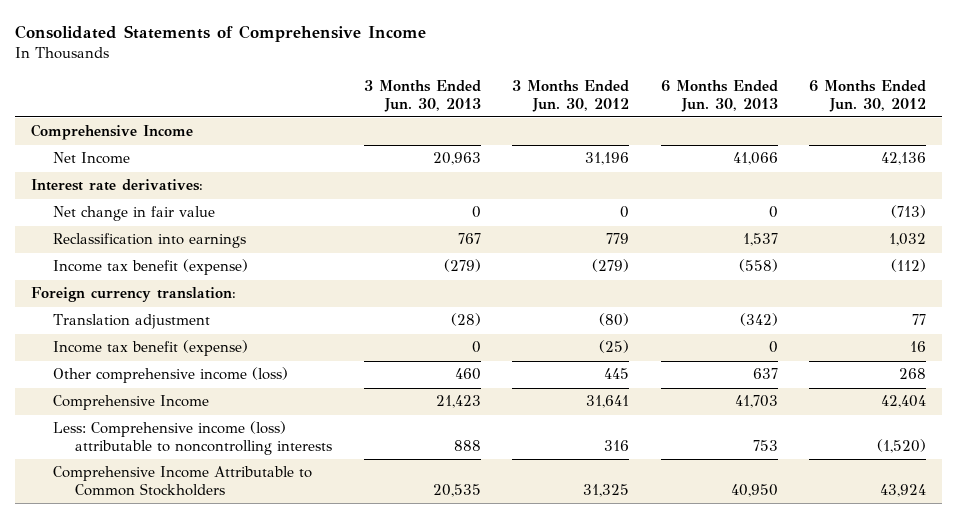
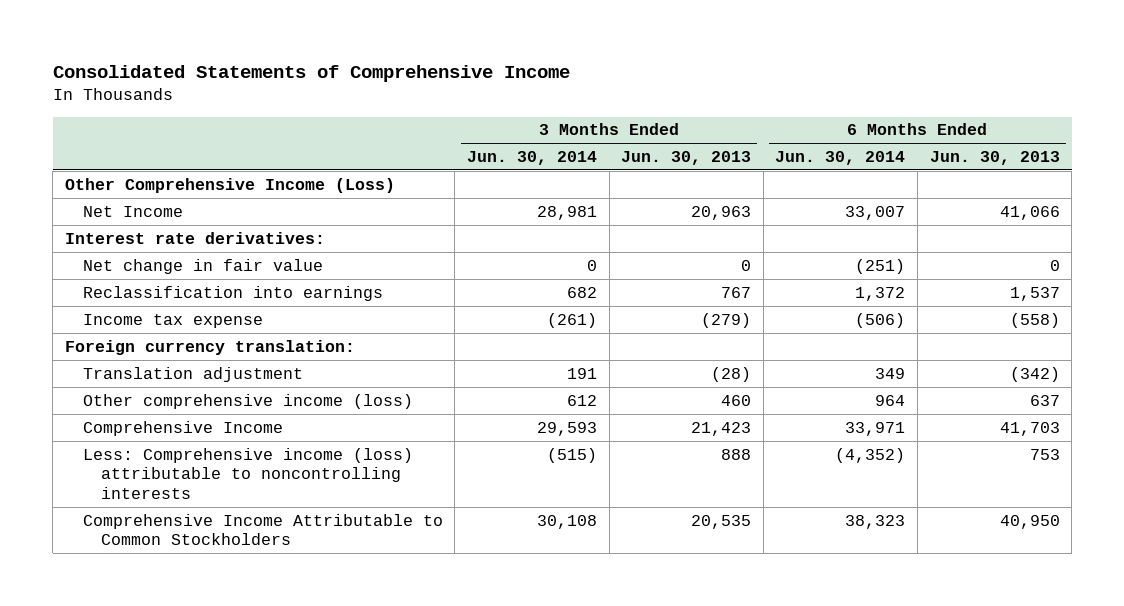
[512,80,630,112] 3 Months Ended Jun. 30, 2012 -> none
[809,80,927,112] 6 Months Ended Jun. 30, 2012 -> none
none -> [467,151,598,166] Jun. 30, 2014
none -> [775,151,906,166] Jun. 30, 2014
[30,124,193,141] Comprehensive Income -> [64,177,395,193] Other Comprehensive Income (Loss)
[53,259,249,276] Income tax benefit (expense) -> [82,313,263,328] Income tax expense
[53,340,249,357] Income tax benefit (expense) -> none

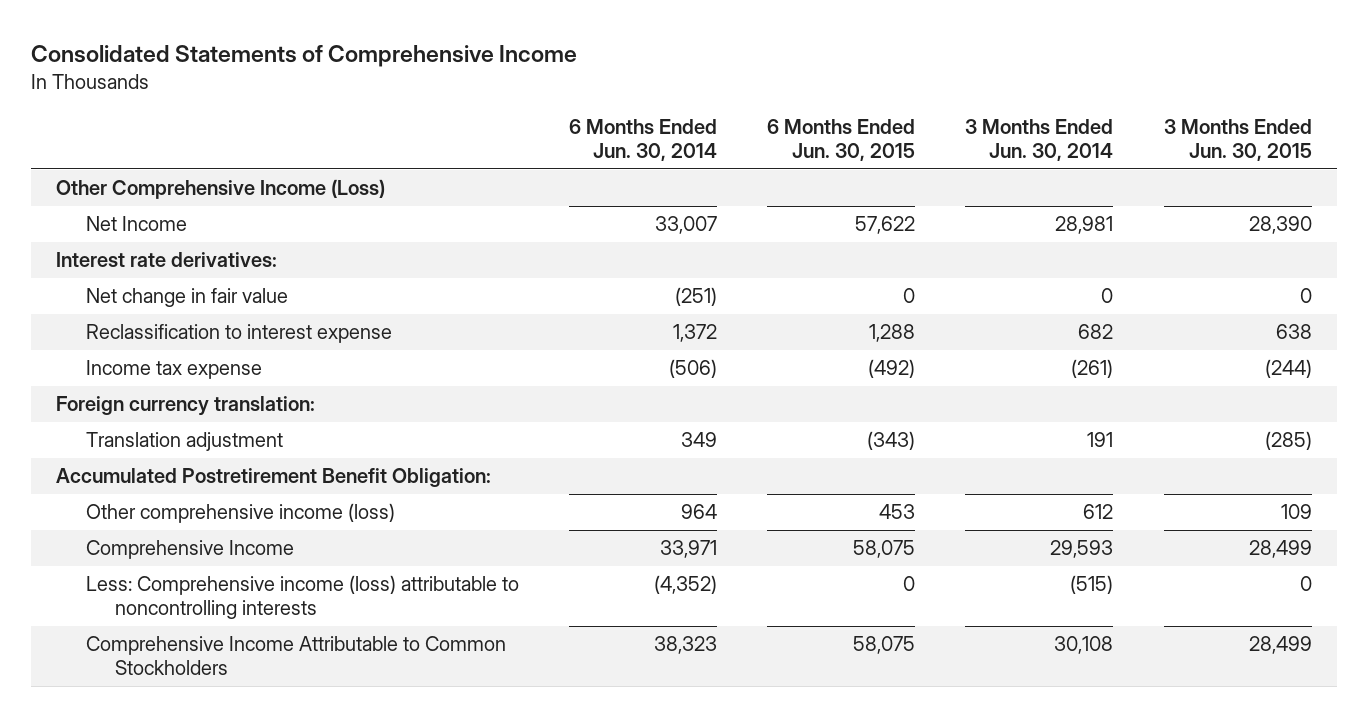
[621,151,752,166] Jun. 30, 2013 -> none
[929,151,1060,166] Jun. 30, 2013 -> none
none -> [767,118,916,162] 6 Months Ended Jun. 30, 2015
none -> [1163,118,1312,162] 3 Months Ended Jun. 30, 2015
[82,285,383,301] Reclassification into earnings -> [85,324,392,344] Reclassification to interest expense
none -> [56,468,492,488] Accumulated Postretirement Benefit Obligation:

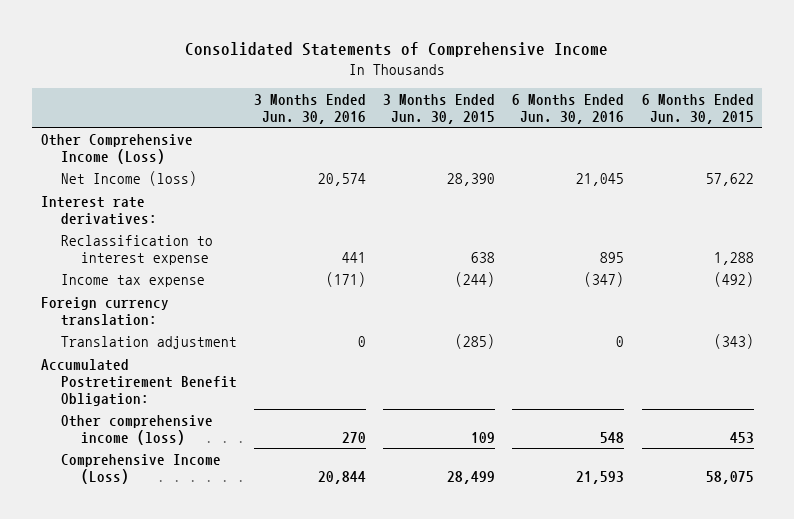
[569,118,718,162] 6 Months Ended Jun. 30, 2014 -> none
[965,118,1114,162] 3 Months Ended Jun. 30, 2014 -> none
none -> [253,93,366,124] 3 Months Ended Jun. 30, 2016
none -> [512,93,625,124] 6 Months Ended Jun. 30, 2016
[85,216,187,232] Net Income -> [60,170,197,186] Net Income (loss)
[85,288,288,308] Net change in fair value -> none
[85,575,519,620] Less: Comprehensive income (loss) attributable to noncontrolling interests -> none
[85,636,506,676] Comprehensive Income Attributable to Common Stockholders -> none
[85,540,294,560] Comprehensive Income -> [60,453,221,484] Comprehensive Income (Loss)

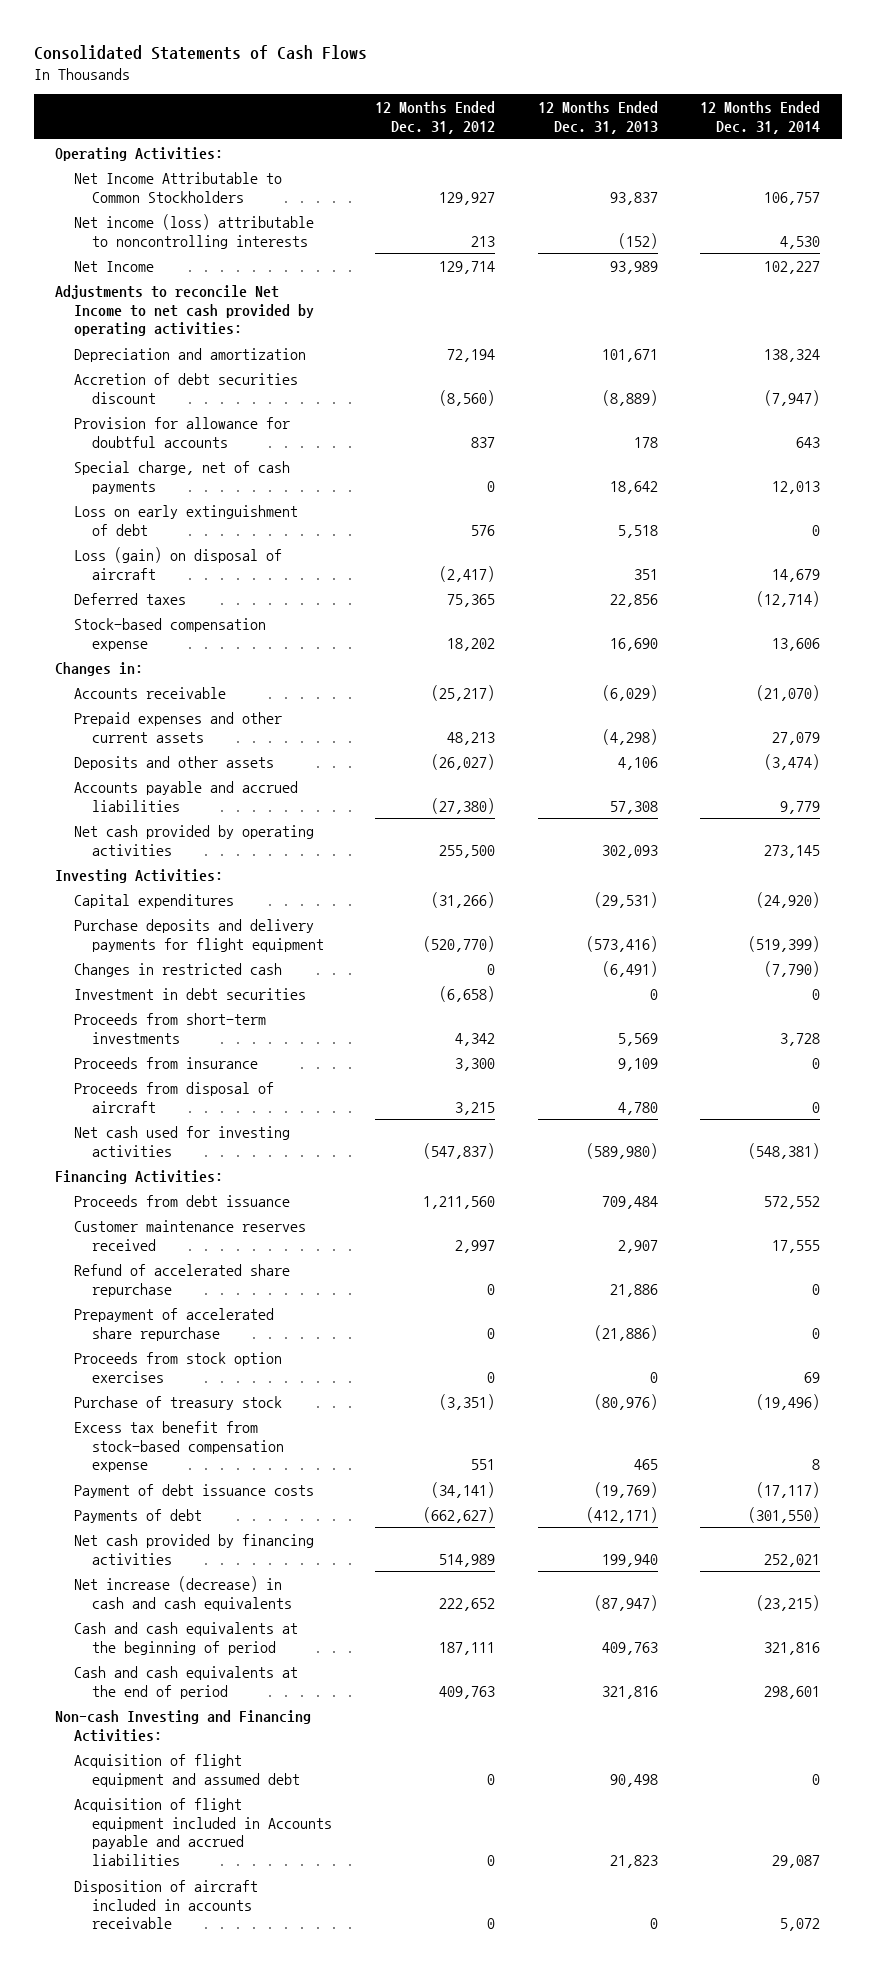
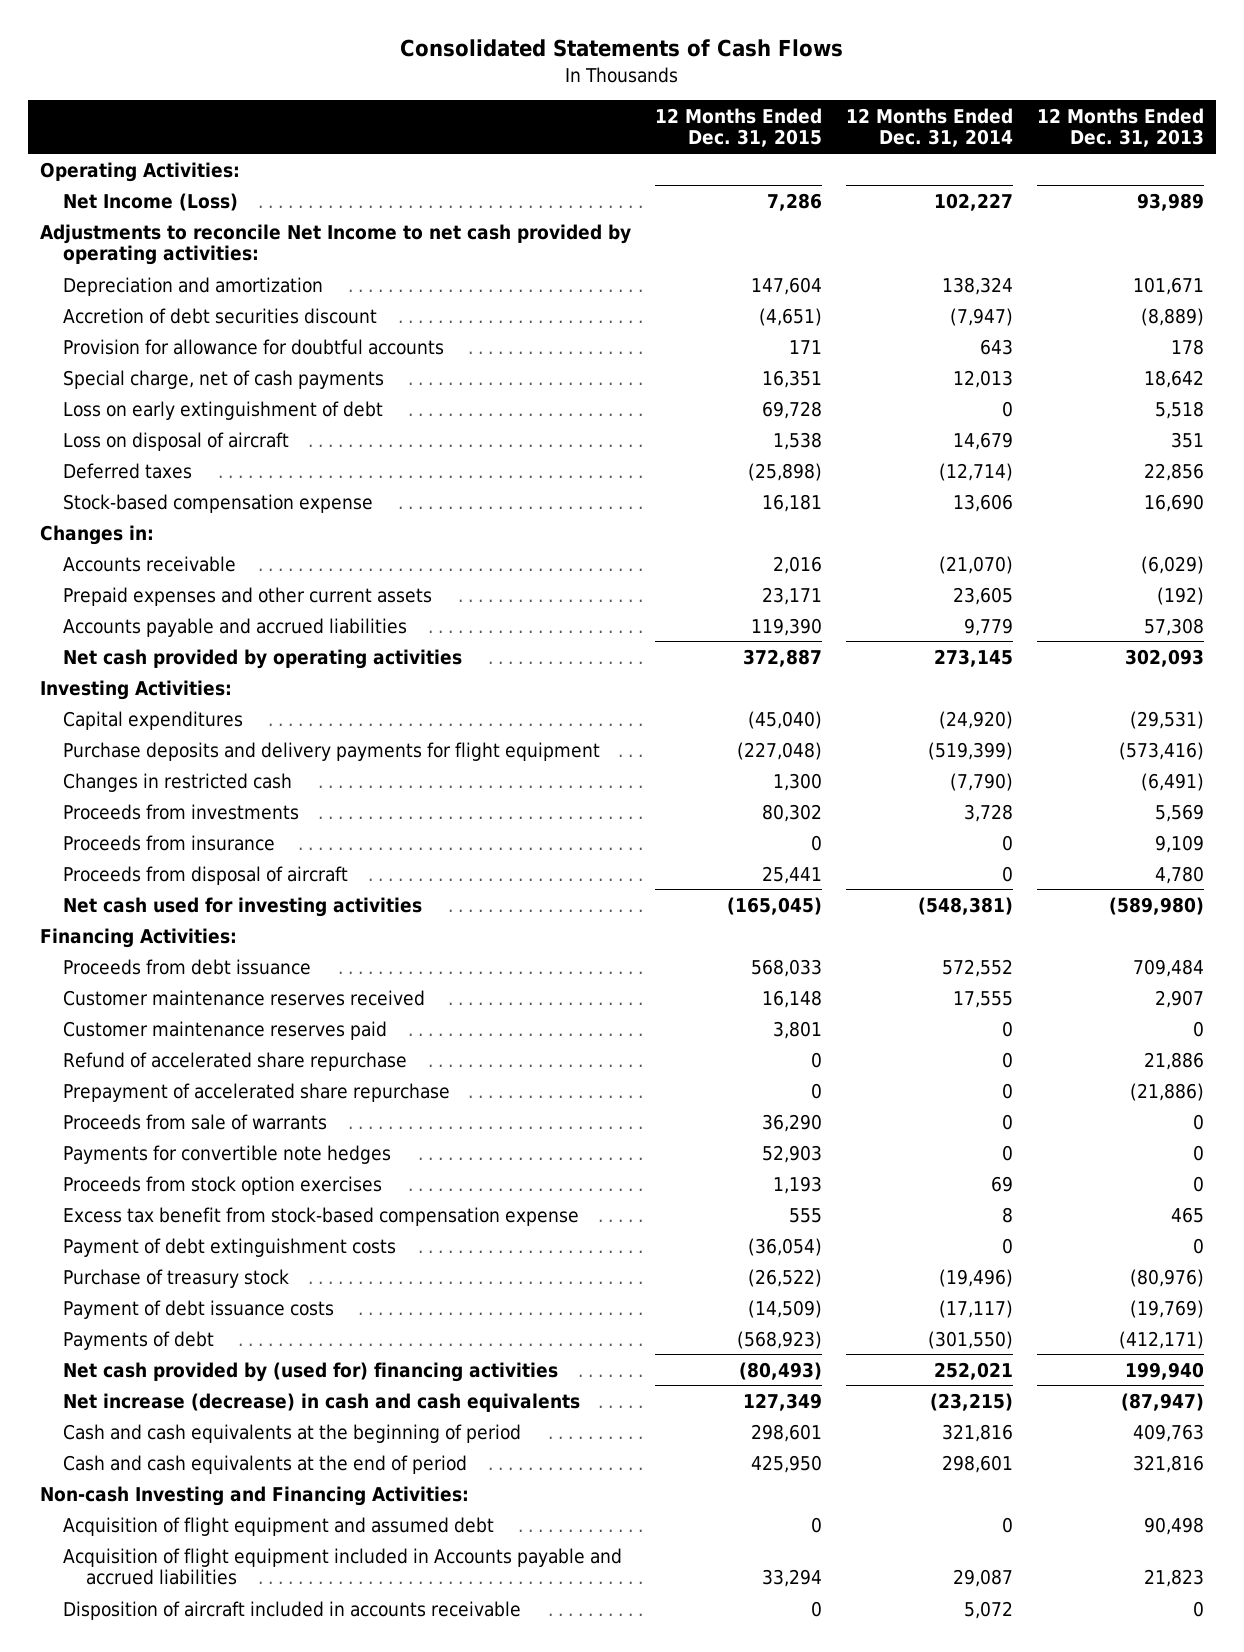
[374,101,495,135] 12 Months Ended Dec. 31, 2012 -> none
none -> [654,107,822,148] 12 Months Ended Dec. 31, 2015
[73,171,282,203] Net Income Attributable to Common Stockholders -> none
[73,213,314,249] Net income (loss) attributable to noncontrolling interests -> none
[73,260,154,272] Net Income -> [63,192,239,211] Net Income (Loss)
[73,546,282,580] Loss (gain) on disposal of aircraft -> [63,431,290,451] Loss on disposal of aircraft
[73,755,274,770] Deposits and other assets -> none
[601,728,658,745] (4,298) -> [1157,586,1205,605] (192)
[772,731,821,745] 27,079 -> [953,586,1014,605] 23,605
[73,987,306,1000] Investment in debt securities -> none
[73,1012,266,1044] Proceeds from short-term investments -> [63,803,300,820] Proceeds from investments
none -> [63,1020,388,1040] Customer maintenance reserves paid
none -> [63,1113,328,1130] Proceeds from sale of warrants
none -> [63,1144,392,1164] Payments for convertible note hedges
none -> [63,1237,397,1257] Payment of debt extinguishment costs
[73,1395,282,1410] Purchase of treasury stock -> [63,1268,290,1288] Purchase of treasury stock
[73,1533,314,1565] Net cash provided by financing activities -> [63,1361,559,1382] Net cash provided by (used for) financing activities

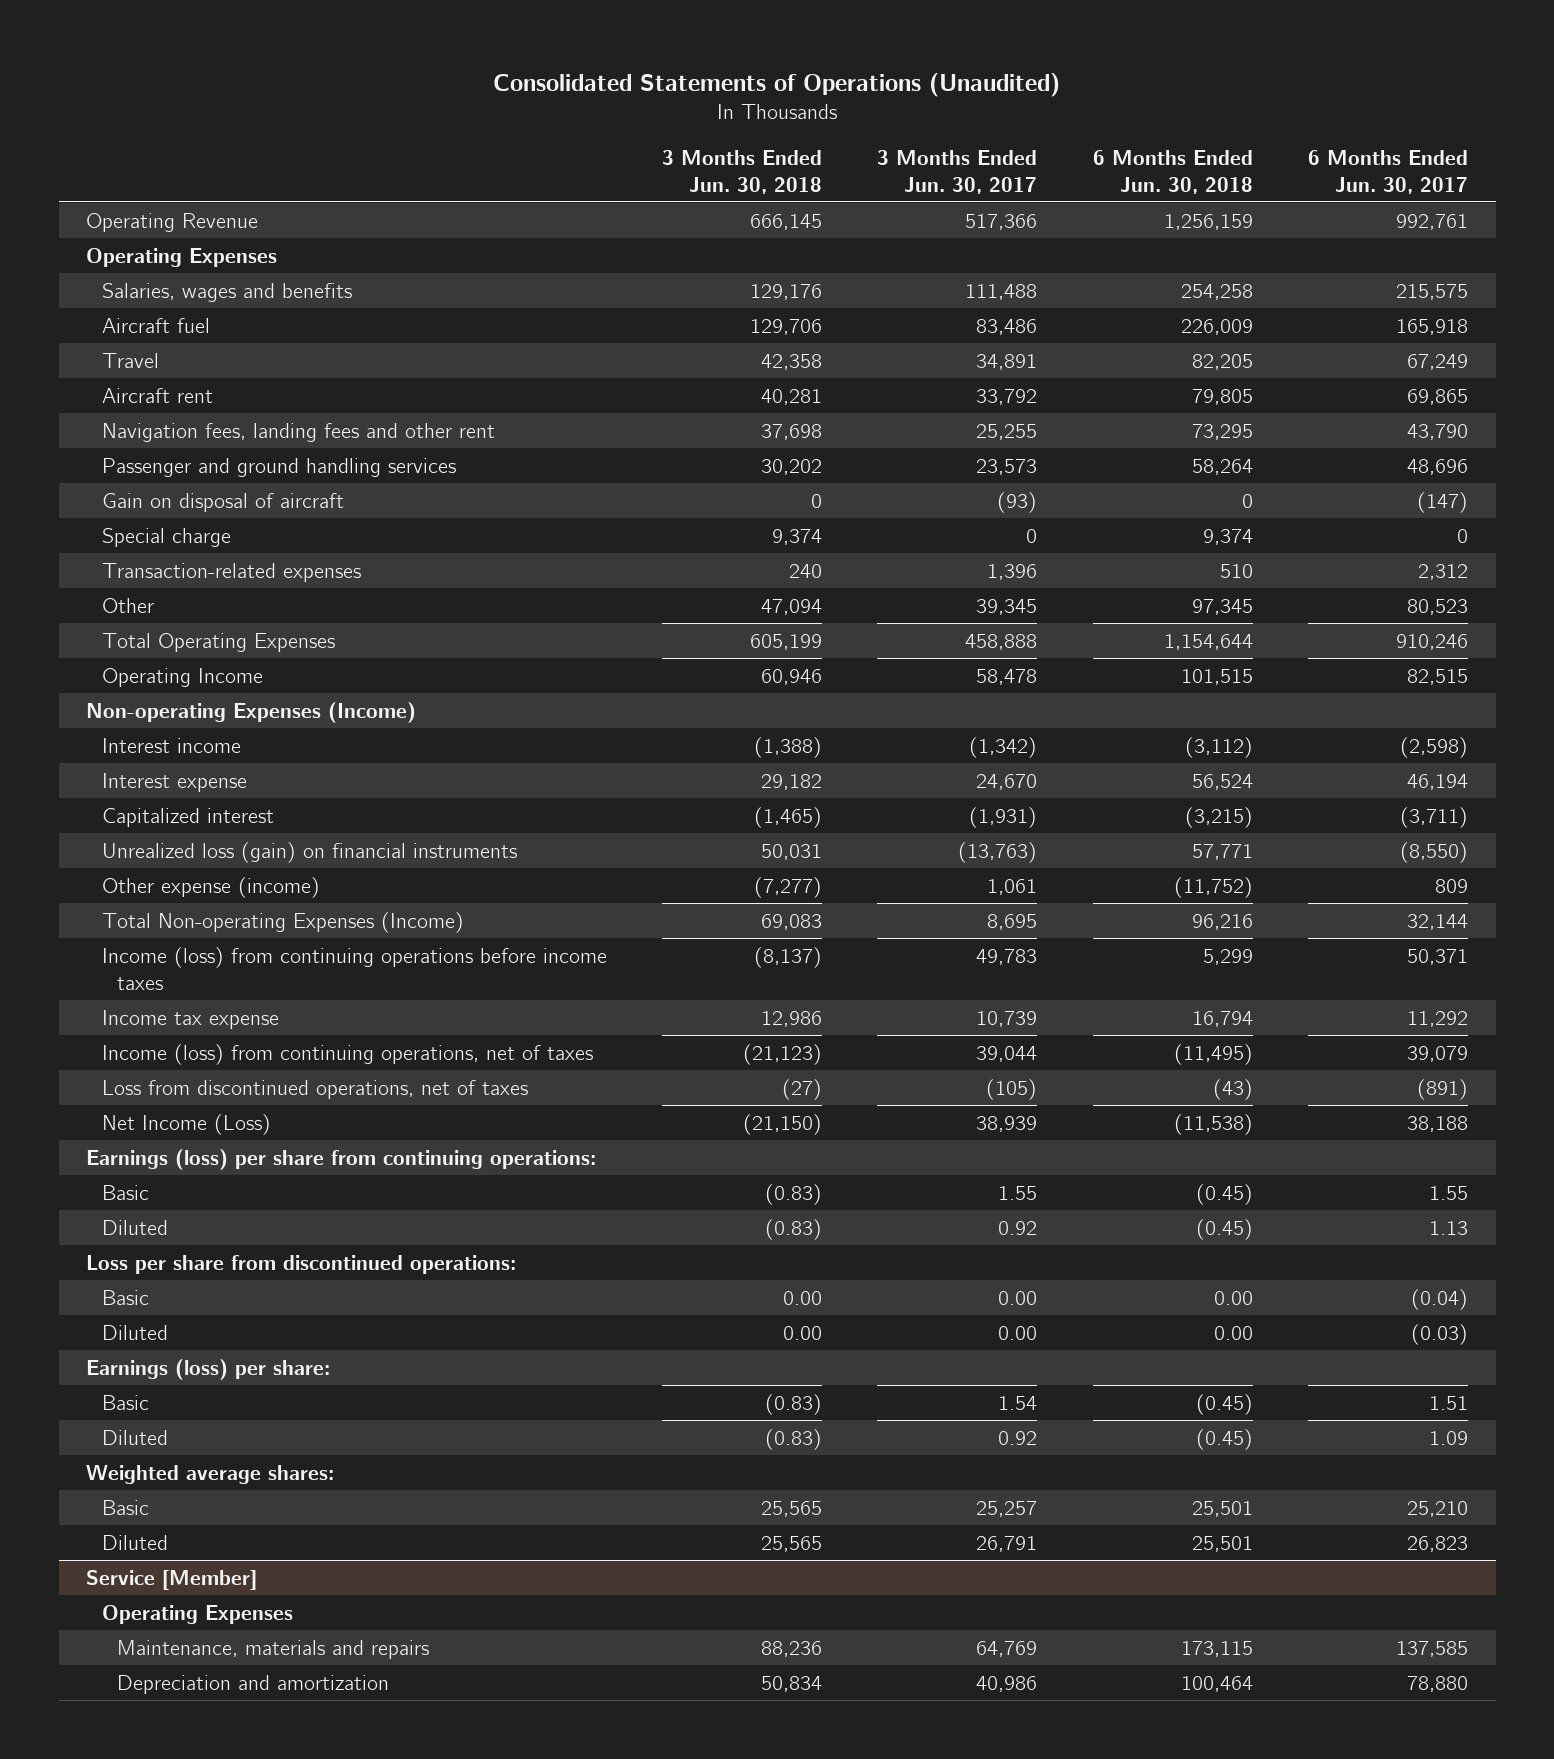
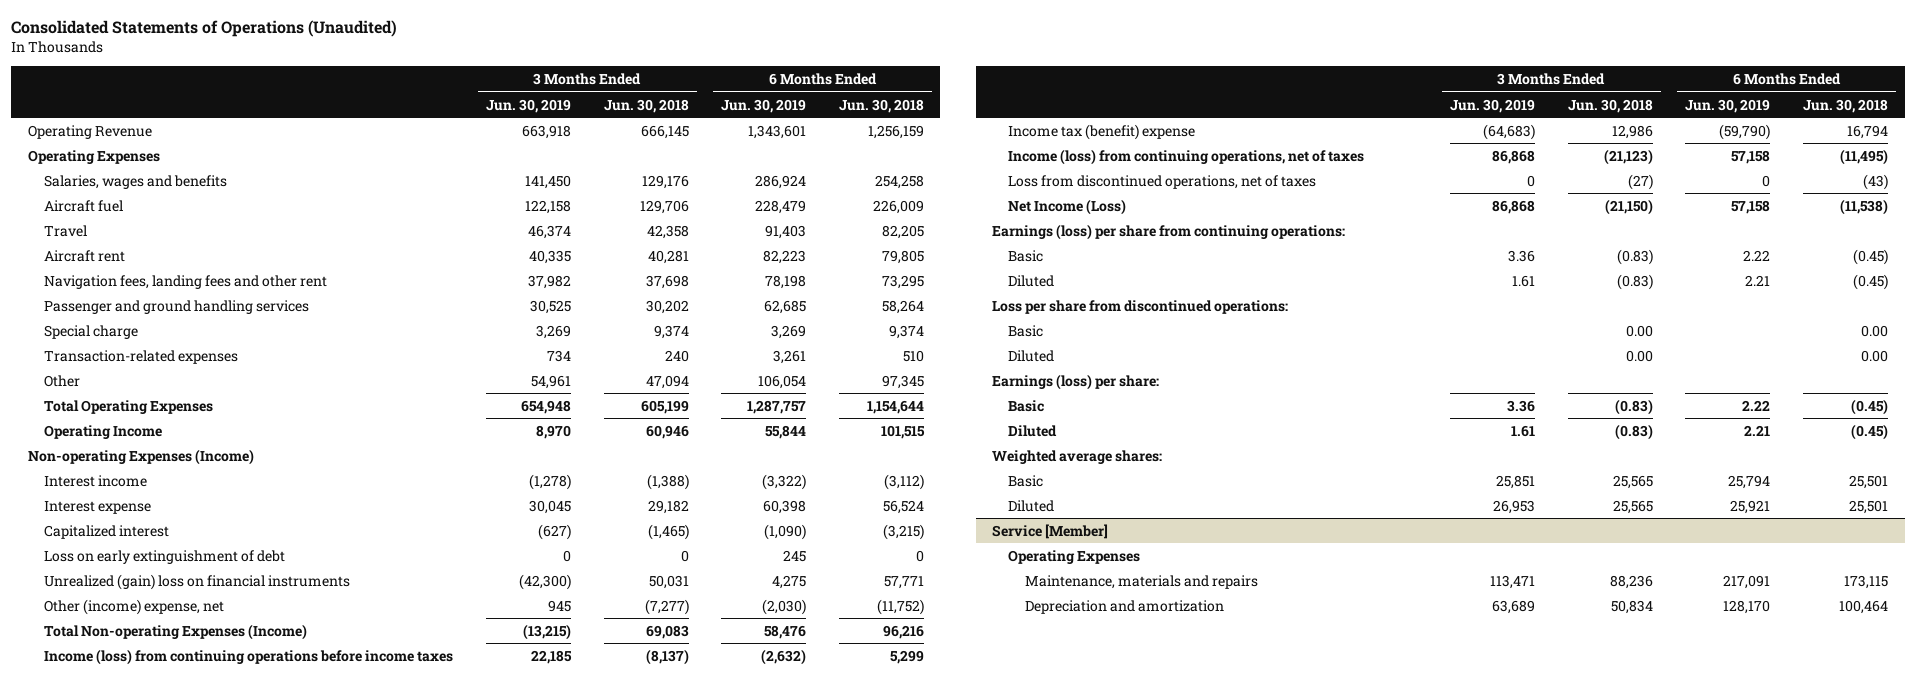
[877,149,1038,194] 3 Months Ended Jun. 30, 2017 -> none
[1308,149,1469,194] 6 Months Ended Jun. 30, 2017 -> none
none -> [485,98,571,113] Jun. 30, 2019
none -> [721,98,807,113] Jun. 30, 2019
[101,492,344,512] Gain on disposal of aircraft -> none
none -> [44,549,286,564] Loss on early extinguishment of debt
[101,841,517,863] Unrealized loss (gain) on financial instruments -> [44,573,351,590] Unrealized (gain) loss on financial instruments
[101,876,320,898] Other expense (income) -> [44,598,225,615] Other (income) expense, net
[101,1009,279,1029] Income tax expense -> [1008,123,1196,140] Income tax (benefit) expense

